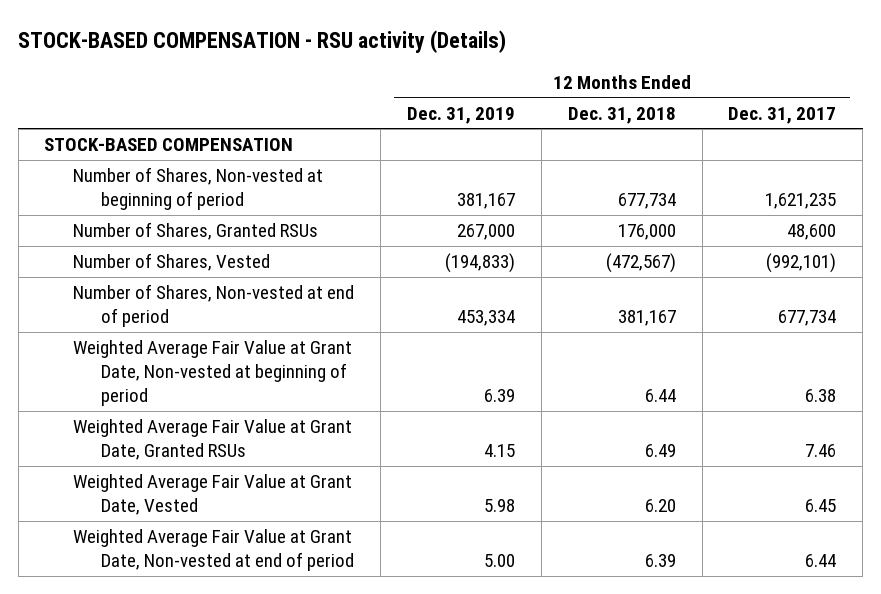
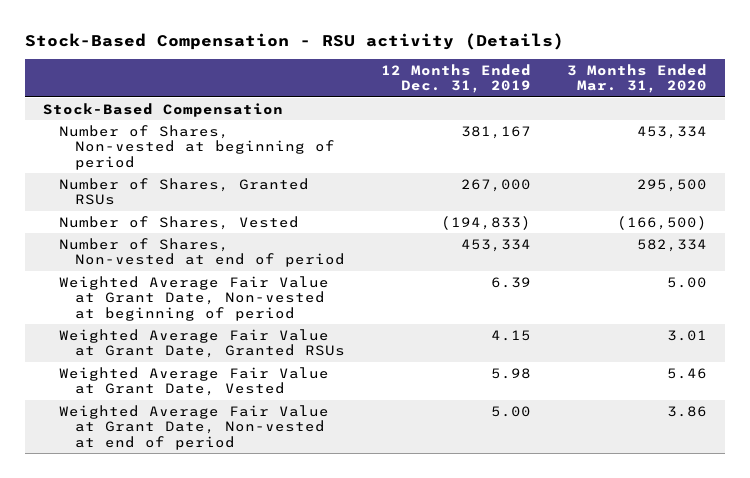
[18,29,507,53] STOCK-BASED COMPENSATION - RSU activity (Details) -> [25,32,565,50] Stock-Based Compensation - RSU activity (Details)
[567,106,676,124] Dec. 31, 2018 -> none
[728,106,837,124] Dec. 31, 2017 -> none
none -> [566,63,707,94] 3 Months Ended Mar. 31, 2020
[44,138,294,152] STOCK-BASED COMPENSATION -> [43,102,284,117] Stock-Based Compensation

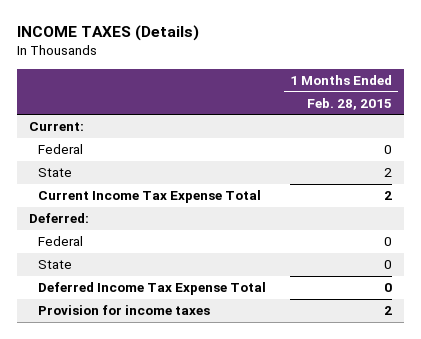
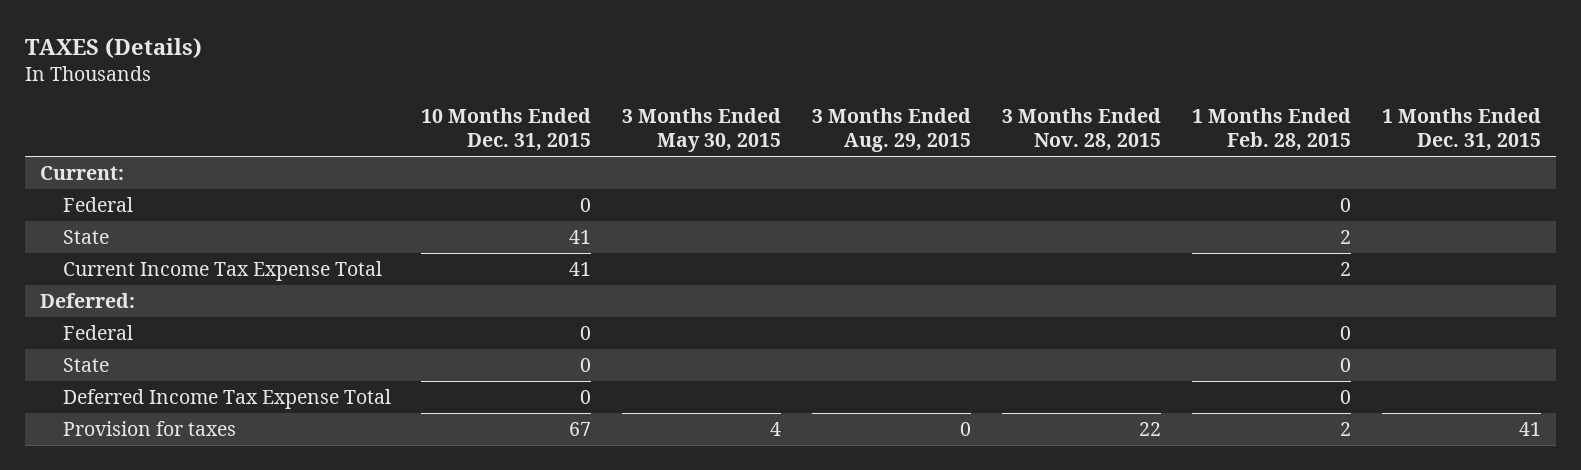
[16,25,199,42] INCOME TAXES (Details) -> [24,37,202,59] TAXES (Details)
none -> [421,108,592,152] 10 Months Ended Dec. 31, 2015
none -> [622,108,782,153] 3 Months Ended May 30, 2015
none -> [812,108,972,153] 3 Months Ended Aug. 29, 2015
none -> [1001,108,1161,152] 3 Months Ended Nov. 28, 2015
none -> [1381,108,1541,152] 1 Months Ended Dec. 31, 2015
[38,305,211,316] Provision for income taxes -> [62,421,236,437] Provision for taxes

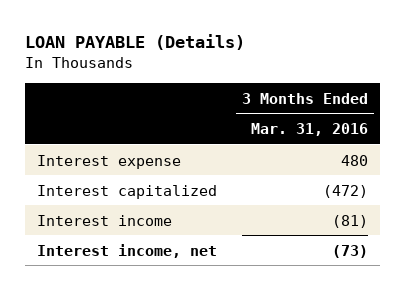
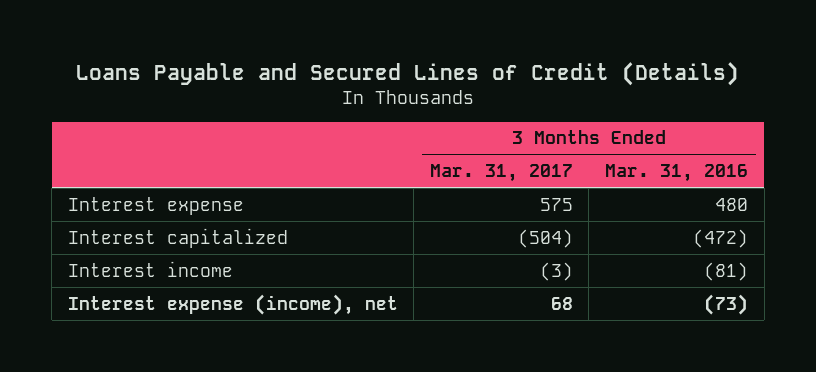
[24,33,245,50] LOAN PAYABLE (Details) -> [75,61,739,86] Loans Payable and Secured Lines of Credit (Details)
none -> [429,164,573,183] Mar. 31, 2017
[37,243,218,258] Interest income, net -> [67,293,398,315] Interest expense (income), net

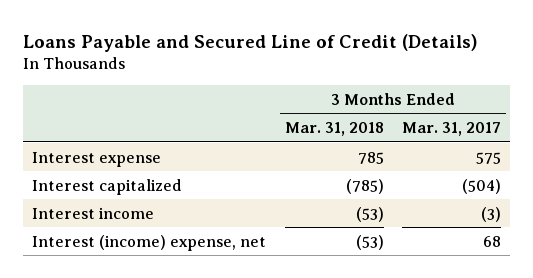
[75,61,739,86] Loans Payable and Secured Lines of Credit (Details) -> [22,33,478,52] Loans Payable and Secured Line of Credit (Details)
[605,164,749,183] Mar. 31, 2016 -> none
none -> [284,122,384,137] Mar. 31, 2018
[67,293,398,315] Interest expense (income), net -> [32,234,267,251] Interest (income) expense, net

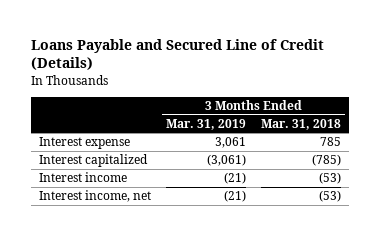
[402,122,502,137] Mar. 31, 2017 -> none
none -> [166,118,247,130] Mar. 31, 2019
[32,234,267,251] Interest (income) expense, net -> [38,190,151,203] Interest income, net

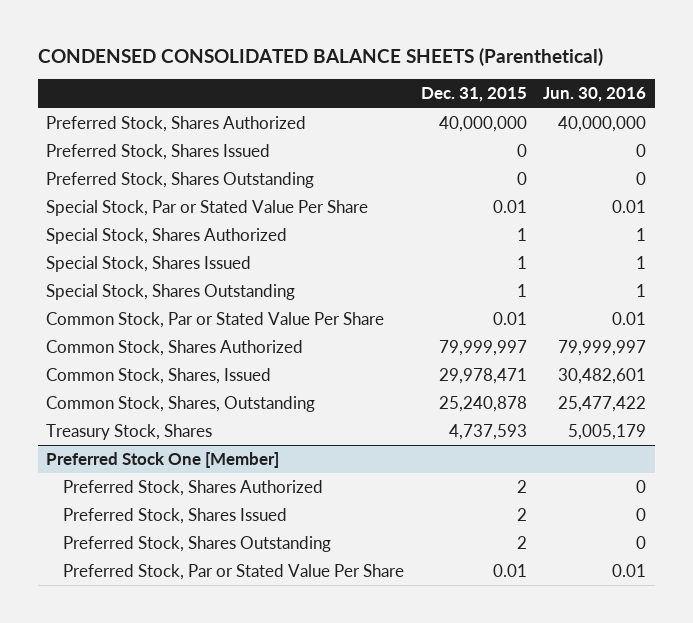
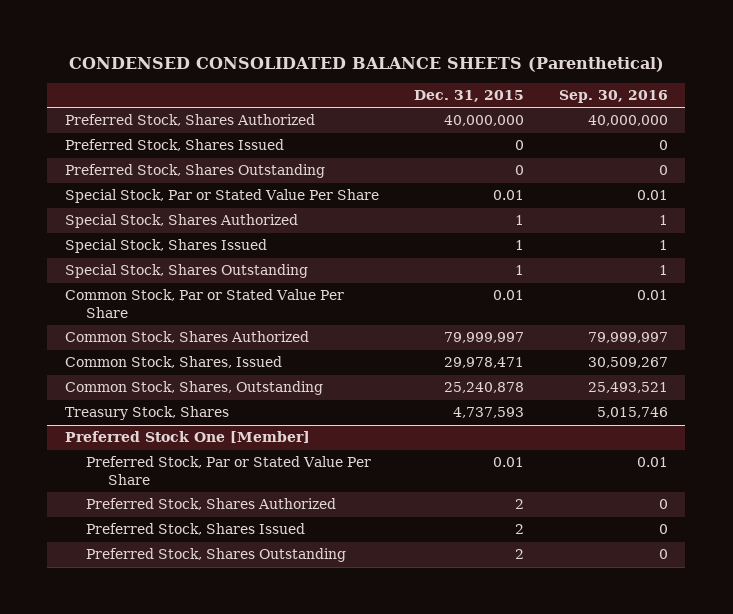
[543,87,647,103] Jun. 30, 2016 -> none
none -> [558,90,668,104] Sep. 30, 2016
[63,563,405,580] Preferred Stock, Par or Stated Value Per Share -> [86,456,372,485] Preferred Stock, Par or Stated Value Per Share

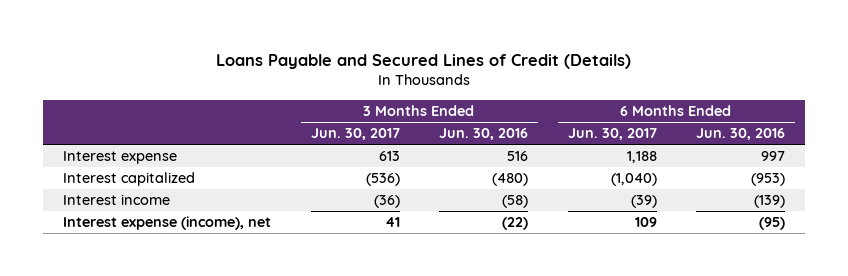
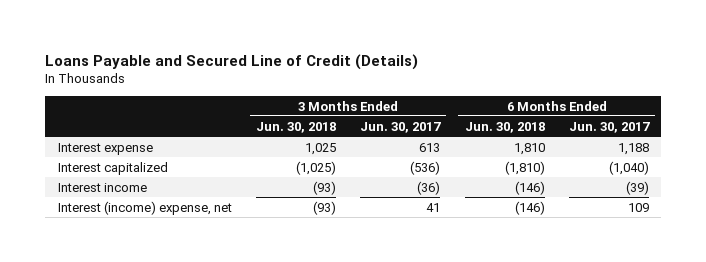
[216,53,632,69] Loans Payable and Secured Lines of Credit (Details) -> [45,53,419,70] Loans Payable and Secured Line of Credit (Details)
[439,128,529,141] Jun. 30, 2016 -> none
[695,128,785,141] Jun. 30, 2016 -> none
none -> [255,121,336,133] Jun. 30, 2018
none -> [464,121,545,133] Jun. 30, 2018
[63,216,272,231] Interest expense (income), net -> [57,200,232,215] Interest (income) expense, net

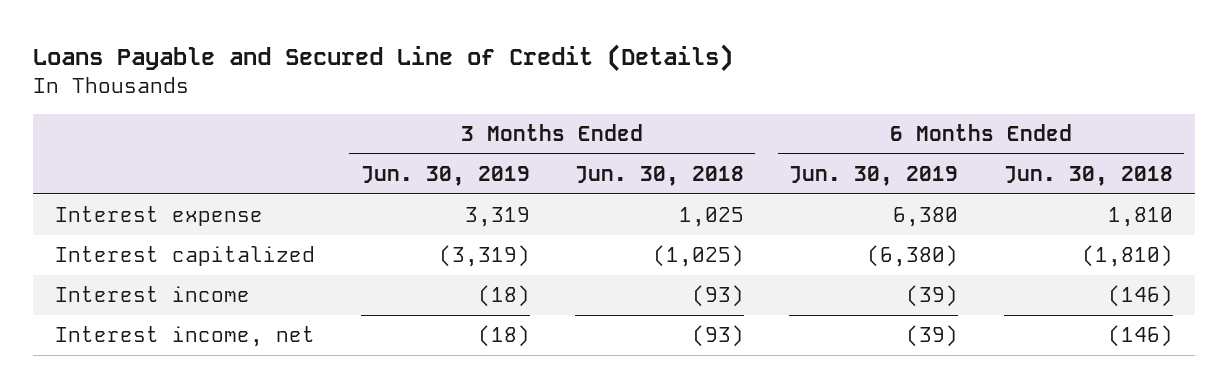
[360,121,442,133] Jun. 30, 2017 -> none
[568,121,650,133] Jun. 30, 2017 -> none
none -> [360,166,530,187] Jun. 30, 2019
none -> [789,166,959,187] Jun. 30, 2019
[57,200,232,215] Interest (income) expense, net -> [55,326,316,348] Interest income, net

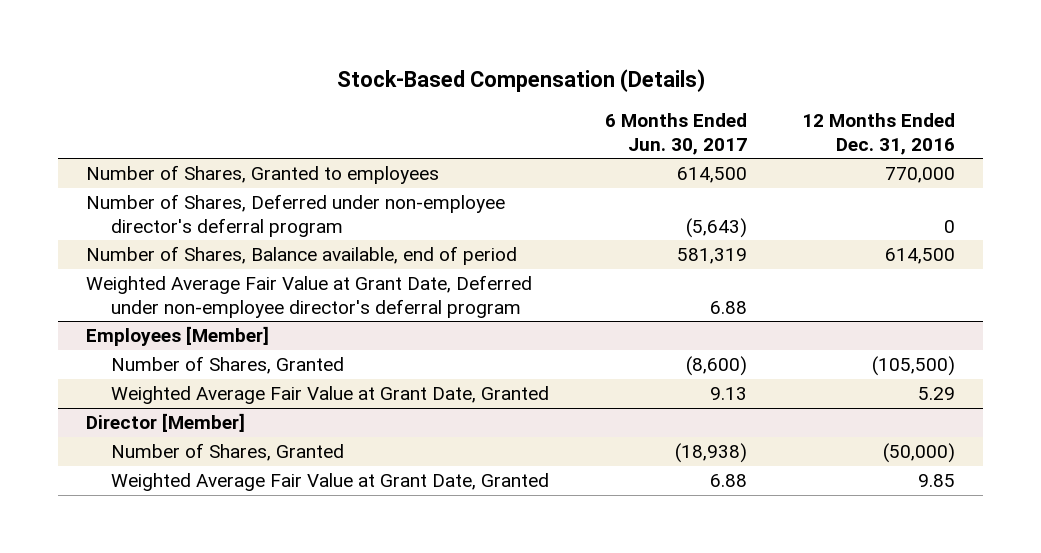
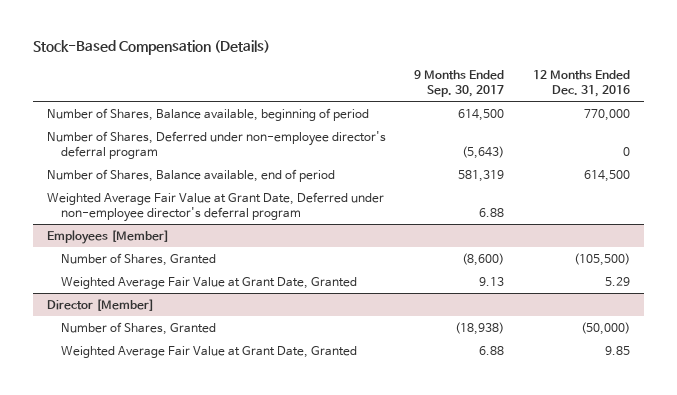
[604,112,747,155] 6 Months Ended Jun. 30, 2017 -> none
none -> [414,70,505,98] 9 Months Ended Sep. 30, 2017
[85,164,439,184] Number of Shares, Granted to employees -> [46,107,369,121] Number of Shares, Balance available, beginning of period

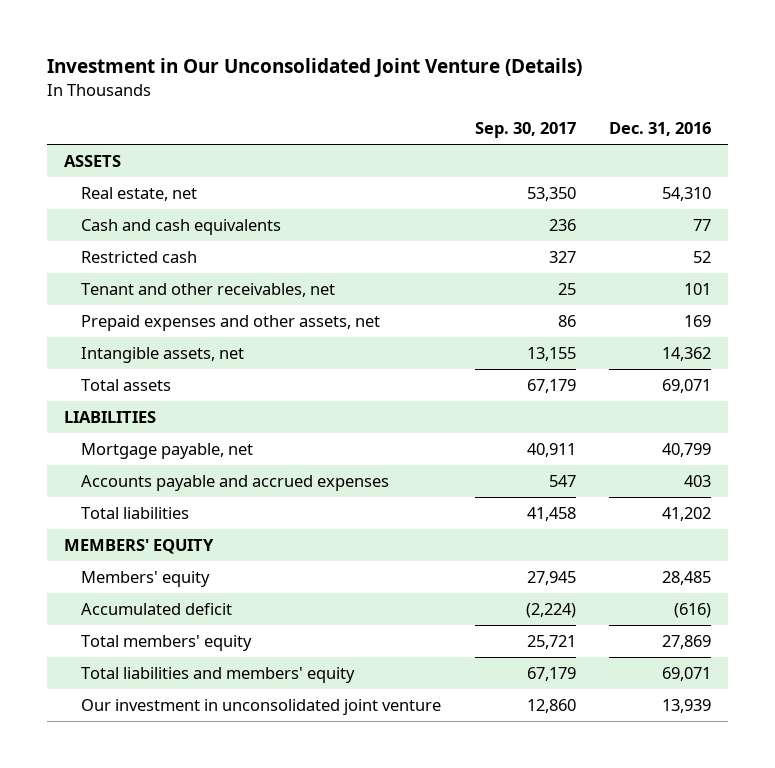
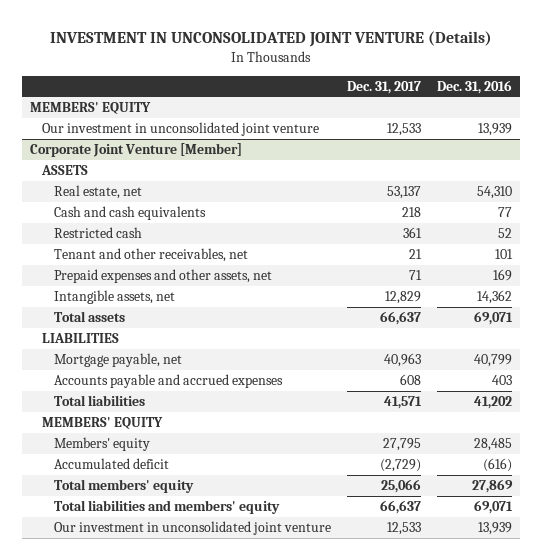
[47,58,583,78] Investment in Our Unconsolidated Joint Venture (Details) -> [50,31,493,48] INVESTMENT IN UNCONSOLIDATED JOINT VENTURE (Details)
[474,122,576,139] Sep. 30, 2017 -> none
none -> [347,80,422,94] Dec. 31, 2017
none -> [30,102,152,115] MEMBERS' EQUITY
none -> [42,122,320,137] Our investment in unconsolidated joint venture
none -> [30,143,243,158] Corporate Joint Venture [Member]

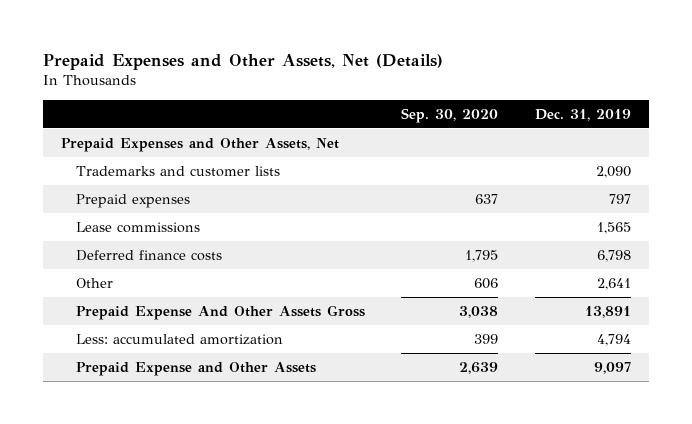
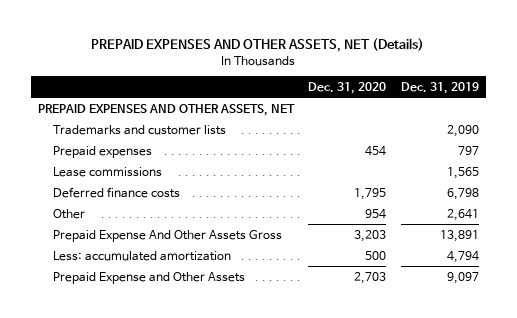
[42,53,443,70] Prepaid Expenses and Other Assets, Net (Details) -> [91,38,425,53] PREPAID EXPENSES AND OTHER ASSETS, NET (Details)
[401,108,499,124] Sep. 30, 2020 -> none
none -> [308,81,387,94] Dec. 31, 2020
[61,137,340,152] Prepaid Expenses and Other Assets, Net -> [38,103,296,116] PREPAID EXPENSES AND OTHER ASSETS, NET

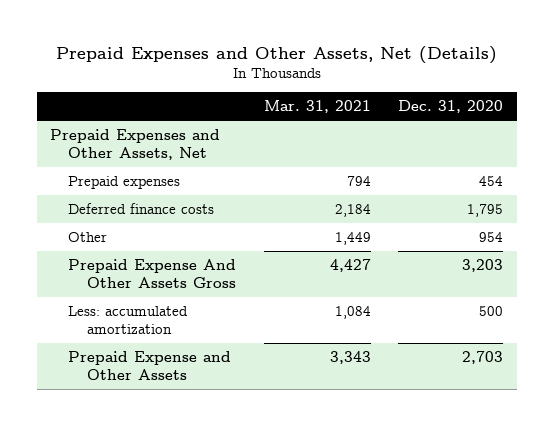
[91,38,425,53] PREPAID EXPENSES AND OTHER ASSETS, NET (Details) -> [55,45,497,64] Prepaid Expenses and Other Assets, Net (Details)
[400,81,479,94] Dec. 31, 2019 -> none
none -> [263,100,371,114] Mar. 31, 2021
[52,124,226,135] Trademarks and customer lists -> none
[38,103,296,116] PREPAID EXPENSES AND OTHER ASSETS, NET -> [50,128,221,161] Prepaid Expenses and Other Assets, Net
[52,166,162,177] Lease commissions -> none

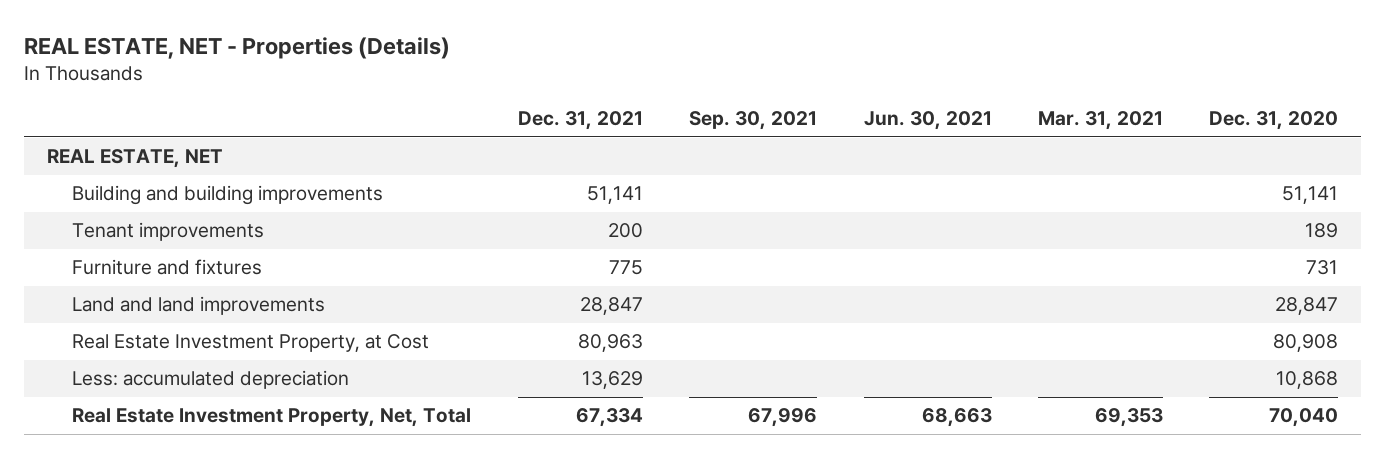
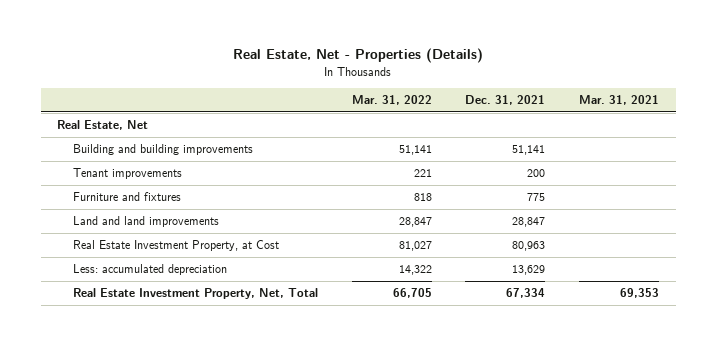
[23,37,450,60] REAL ESTATE, NET - Properties (Details) -> [233,48,484,64] Real Estate, Net - Properties (Details)
[689,111,818,131] Sep. 30, 2021 -> none
[863,111,992,131] Jun. 30, 2021 -> none
[1209,111,1339,131] Dec. 31, 2020 -> none
none -> [351,95,432,106] Mar. 31, 2022
[46,149,223,169] REAL ESTATE, NET -> [57,120,149,131] Real Estate, Net

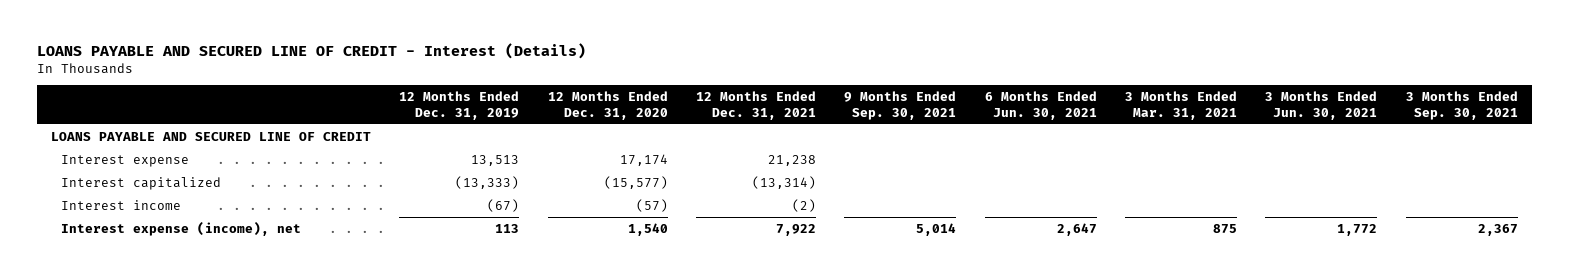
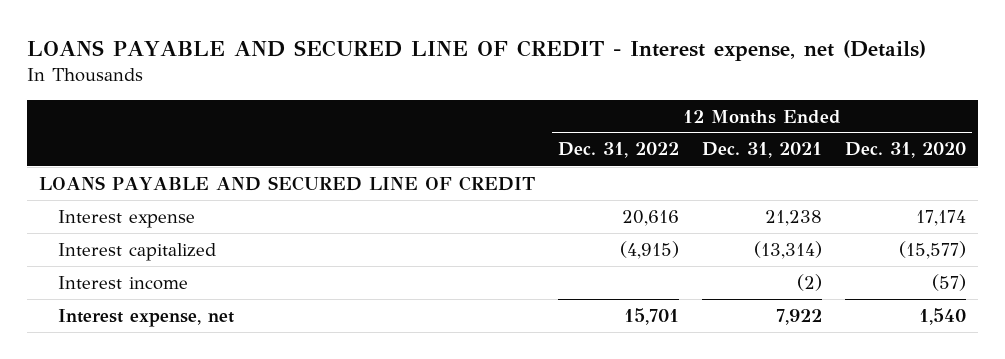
[36,43,586,60] LOANS PAYABLE AND SECURED LINE OF CREDIT - Interest (Details) -> [27,40,927,62] LOANS PAYABLE AND SECURED LINE OF CREDIT - Interest expense, net (Details)
[399,91,520,120] 12 Months Ended Dec. 31, 2019 -> none
[844,91,957,120] 9 Months Ended Sep. 30, 2021 -> none
[984,91,1097,120] 6 Months Ended Jun. 30, 2021 -> none
[1124,91,1237,120] 3 Months Ended Mar. 31, 2021 -> none
[1265,91,1378,120] 3 Months Ended Jun. 30, 2021 -> none
[1405,91,1518,120] 3 Months Ended Sep. 30, 2021 -> none
none -> [558,142,680,159] Dec. 31, 2022
[60,222,301,237] Interest expense (income), net -> [58,308,235,327] Interest expense, net

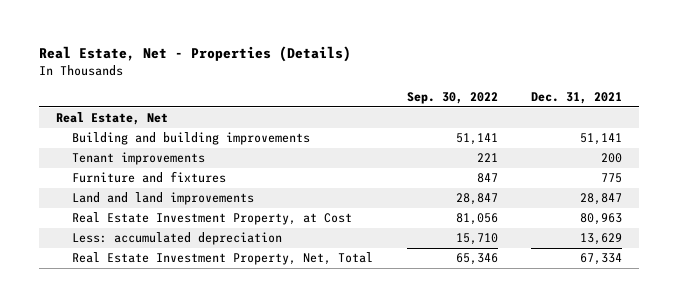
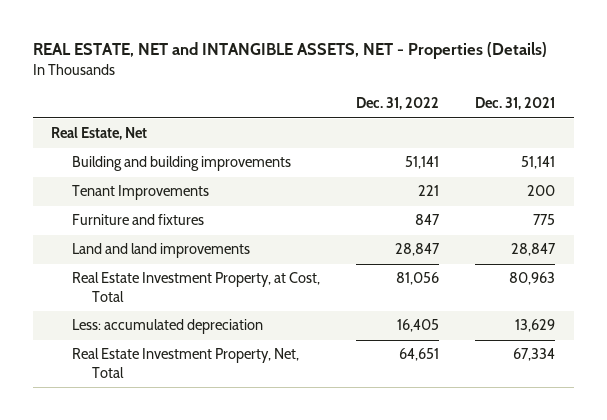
[39,46,352,63] Real Estate, Net - Properties (Details) -> [33,42,548,60] REAL ESTATE, NET and INTANGIBLE ASSETS, NET - Properties (Details)
[406,92,498,105] Sep. 30, 2022 -> none
none -> [356,97,440,111] Dec. 31, 2022
[72,152,206,166] Tenant improvements -> [71,185,209,201] Tenant Improvements
[72,212,353,226] Real Estate Investment Property, at Cost -> [71,272,320,302] Real Estate Investment Property, at Cost, Total

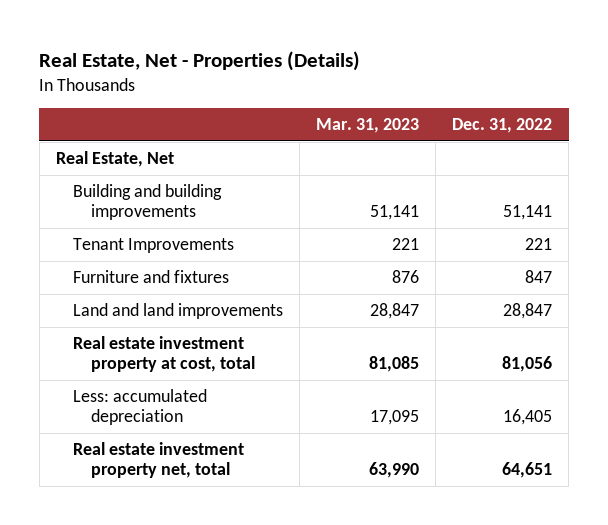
[33,42,548,60] REAL ESTATE, NET and INTANGIBLE ASSETS, NET - Properties (Details) -> [39,50,361,71] Real Estate, Net - Properties (Details)
[475,97,556,111] Dec. 31, 2021 -> none
none -> [316,118,420,134] Mar. 31, 2023
[71,272,320,302] Real Estate Investment Property, at Cost, Total -> [73,336,255,373] Real estate investment property at cost, total
[71,348,299,378] Real Estate Investment Property, Net, Total -> [73,442,245,479] Real estate investment property net, total

